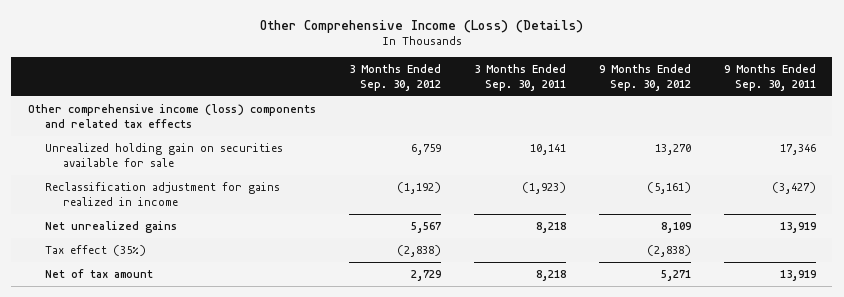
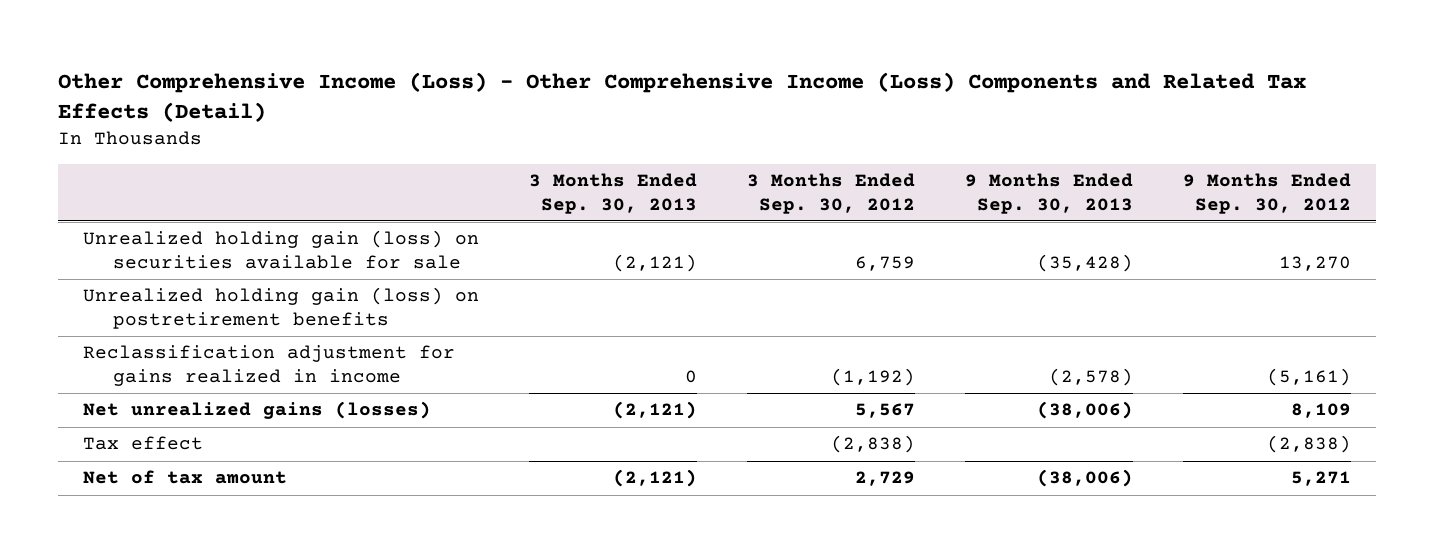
[259,19,583,33] Other Comprehensive Income (Loss) (Details) -> [58,72,1307,123] Other Comprehensive Income (Loss) - Other Comprehensive Income (Loss) Components and Related Tax Effects (Detail)
[473,64,566,91] 3 Months Ended Sep. 30, 2011 -> none
[723,64,816,91] 9 Months Ended Sep. 30, 2011 -> none
none -> [529,173,698,214] 3 Months Ended Sep. 30, 2013
none -> [965,173,1134,214] 9 Months Ended Sep. 30, 2013
[27,103,316,128] Other comprehensive income (loss) components and related tax effects -> none
[45,142,284,167] Unrealized holding gain on securities available for sale -> [83,230,480,269] Unrealized holding gain (loss) on securities available for sale
none -> [83,287,480,329] Unrealized holding gain (loss) on postretirement benefits
[45,220,178,233] Net unrealized gains -> [83,401,432,420] Net unrealized gains (losses)
[45,244,147,256] Tax effect (35%) -> [83,436,204,451] Tax effect

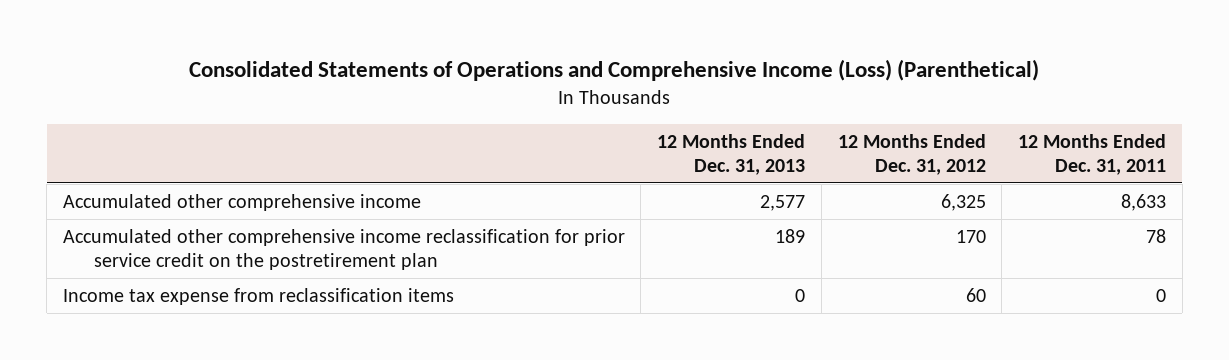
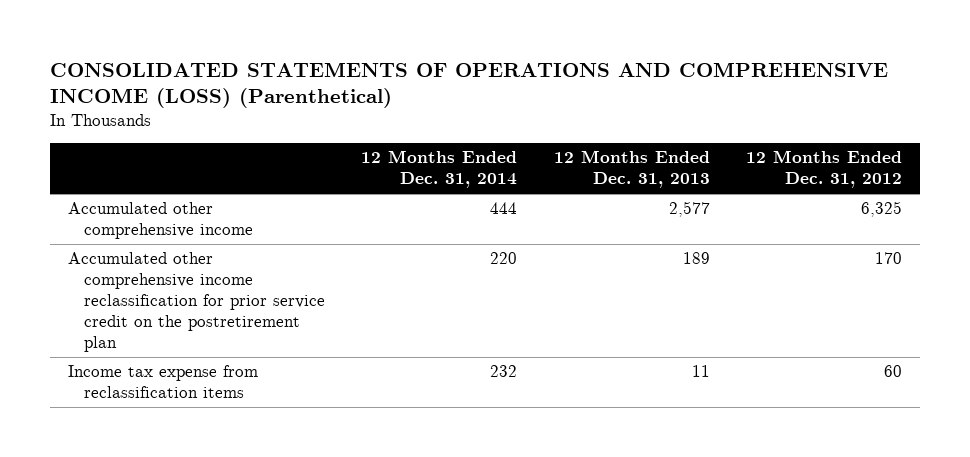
[189,59,1040,82] Consolidated Statements of Operations and Comprehensive Income (Loss) (Parenthetical) -> [50,61,889,109] CONSOLIDATED STATEMENTS OF OPERATIONS AND COMPREHENSIVE INCOME (LOSS) (Parenthetical)
[1018,134,1167,175] 12 Months Ended Dec. 31, 2011 -> none
none -> [361,150,518,189] 12 Months Ended Dec. 31, 2014
[795,289,806,303] 0 -> [691,365,710,378] 11

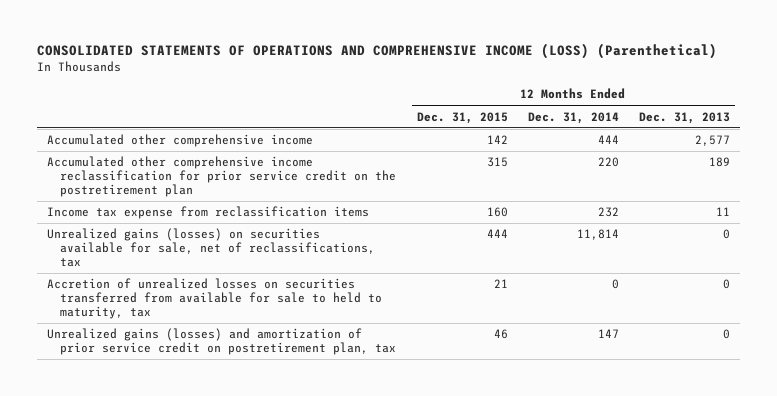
[746,150,903,189] 12 Months Ended Dec. 31, 2012 -> none
none -> [416,111,508,124] Dec. 31, 2015
none -> [47,228,376,267] Unrealized gains (losses) on securities available for sale, net of reclassifications, tax
none -> [47,278,383,319] Accretion of unrealized losses on securities transferred from available for sale to held to maturity, tax
none -> [47,328,397,355] Unrealized gains (losses) and amortization of prior service credit on postretirement plan, tax

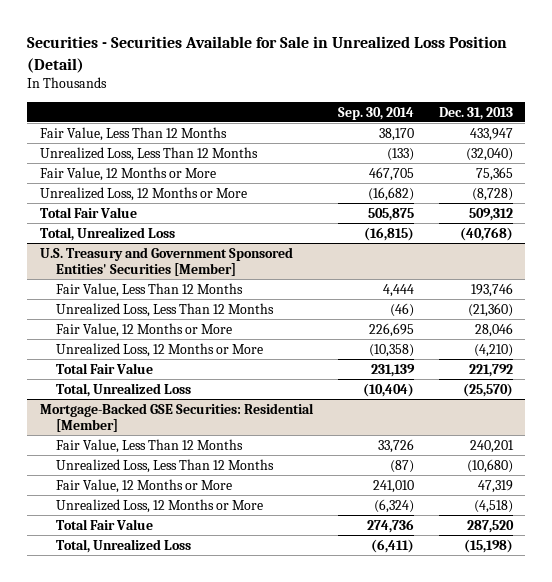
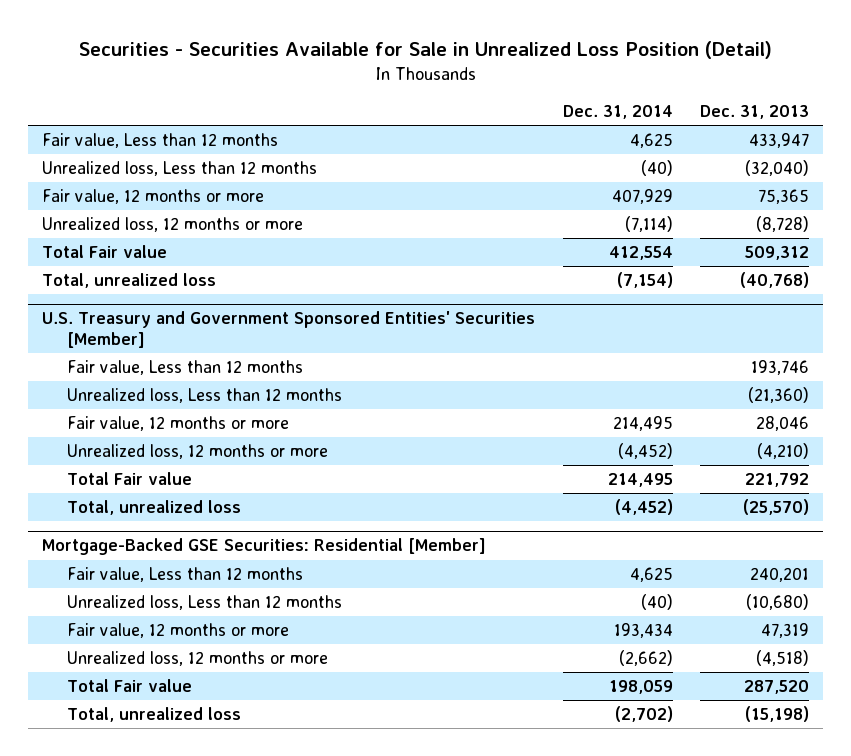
[337,106,414,120] Sep. 30, 2014 -> none
none -> [562,105,673,120] Dec. 31, 2014
[39,126,227,141] Fair Value, Less Than 12 Months -> [42,133,279,149] Fair value, Less than 12 months
[39,146,258,161] Unrealized Loss, Less Than 12 Months -> [42,161,318,177] Unrealized loss, Less than 12 months
[39,166,216,181] Fair Value, 12 Months or More -> [42,189,265,205] Fair value, 12 months or more
[39,186,247,201] Unrealized Loss, 12 Months or More -> [42,217,304,233] Unrealized loss, 12 months or more
[39,206,137,218] Total Fair Value -> [42,245,168,259] Total Fair value
[39,226,175,241] Total, Unrealized Loss -> [42,273,217,289] Total, unrealized loss
[55,282,243,297] Fair Value, Less Than 12 Months -> [66,360,303,376] Fair value, Less than 12 months
[55,302,274,317] Unrealized Loss, Less Than 12 Months -> [66,388,342,404] Unrealized loss, Less than 12 months
[55,322,232,337] Fair Value, 12 Months or More -> [66,416,289,432] Fair value, 12 months or more
[55,342,263,357] Unrealized Loss, 12 Months or More -> [66,444,328,460] Unrealized loss, 12 months or more
[55,362,153,374] Total Fair Value -> [66,472,192,486] Total Fair value
[55,382,191,397] Total, Unrealized Loss -> [66,500,241,516] Total, unrealized loss
[55,438,243,453] Fair Value, Less Than 12 Months -> [66,567,303,583] Fair value, Less than 12 months
[55,458,274,473] Unrealized Loss, Less Than 12 Months -> [66,595,342,611] Unrealized loss, Less than 12 months
[55,478,232,493] Fair Value, 12 Months or More -> [66,623,289,639] Fair value, 12 months or more
[55,498,263,513] Unrealized Loss, 12 Months or More -> [66,651,328,667] Unrealized loss, 12 months or more
[55,518,153,530] Total Fair Value -> [66,679,192,693] Total Fair value
[55,538,191,553] Total, Unrealized Loss -> [66,707,241,723] Total, unrealized loss

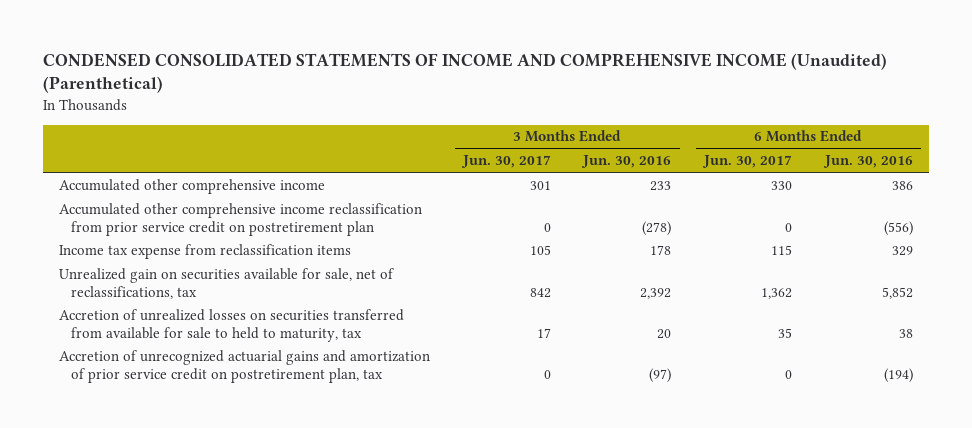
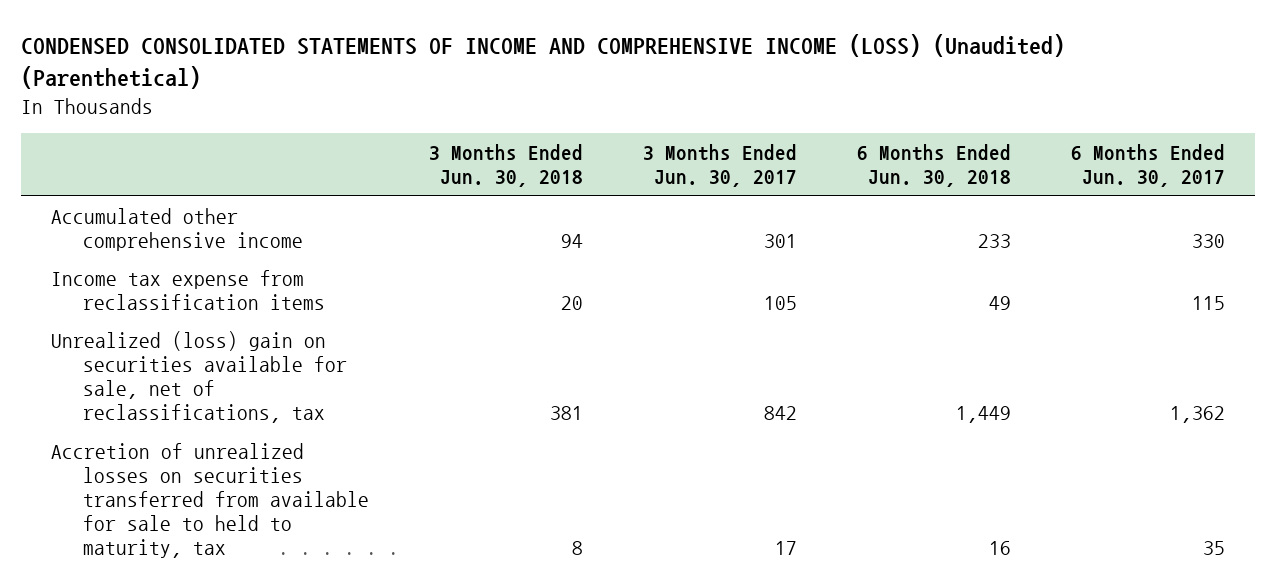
[42,53,887,94] CONDENSED CONSOLIDATED STATEMENTS OF INCOME AND COMPREHENSIVE INCOME (Unaudited) (Parenthetical) -> [20,33,1065,89] CONDENSED CONSOLIDATED STATEMENTS OF INCOME AND COMPREHENSIVE INCOME (LOSS) (Unaudited) (Parenthetical)
[581,155,672,169] Jun. 30, 2016 -> none
[822,155,913,169] Jun. 30, 2016 -> none
none -> [429,143,584,188] 3 Months Ended Jun. 30, 2018
none -> [856,143,1011,188] 6 Months Ended Jun. 30, 2018
[59,202,423,236] Accumulated other comprehensive income reclassification from prior service credit on postretirement plan -> none
[59,267,395,299] Unrealized gain on securities available for sale, net of reclassifications, tax -> [50,330,348,424] Unrealized (loss) gain on securities available for sale, net of reclassifications, tax
[59,349,431,383] Accretion of unrecognized actuarial gains and amortization of prior service credit on postretirement plan, tax -> none

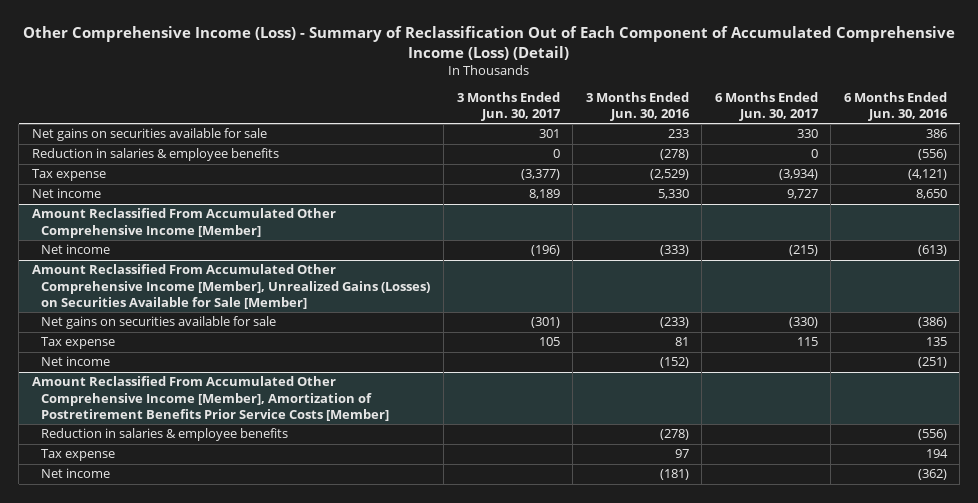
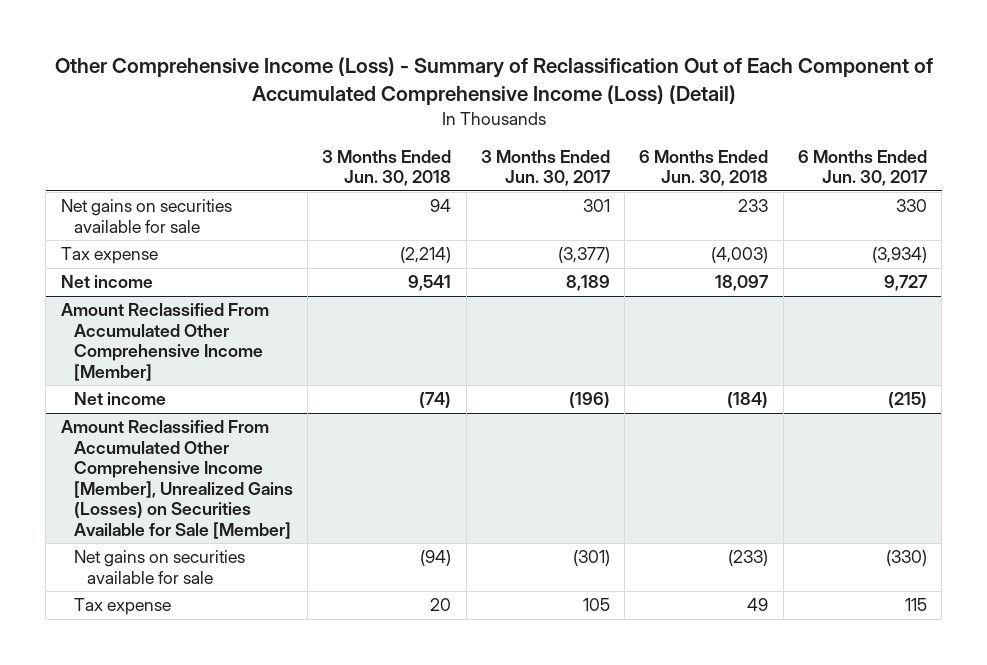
[585,91,690,121] 3 Months Ended Jun. 30, 2016 -> none
[843,91,948,121] 6 Months Ended Jun. 30, 2016 -> none
none -> [322,149,452,187] 3 Months Ended Jun. 30, 2018
none -> [639,149,769,187] 6 Months Ended Jun. 30, 2018
[31,148,279,162] Reduction in salaries & employee benefits -> none
[41,356,111,367] Net income -> none
[31,376,390,421] Amount Reclassified From Accumulated Other Comprehensive Income [Member], Amortization of Postretirement Benefits Prior Service Costs [Member] -> none
[41,428,289,442] Reduction in salaries & employee benefits -> none
[41,449,116,462] Tax expense -> none
[41,468,111,479] Net income -> none

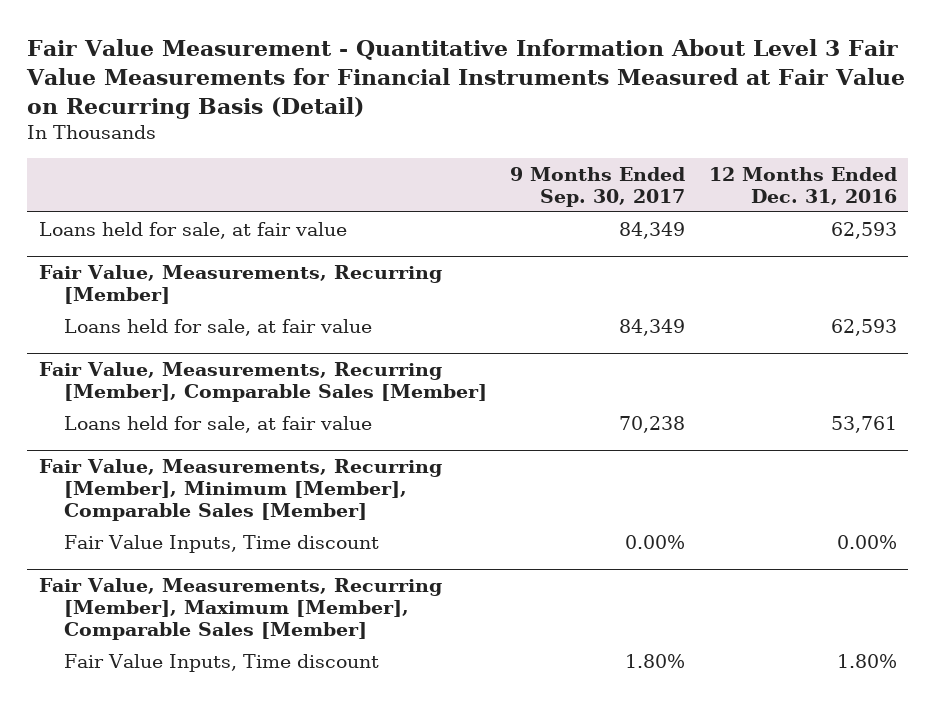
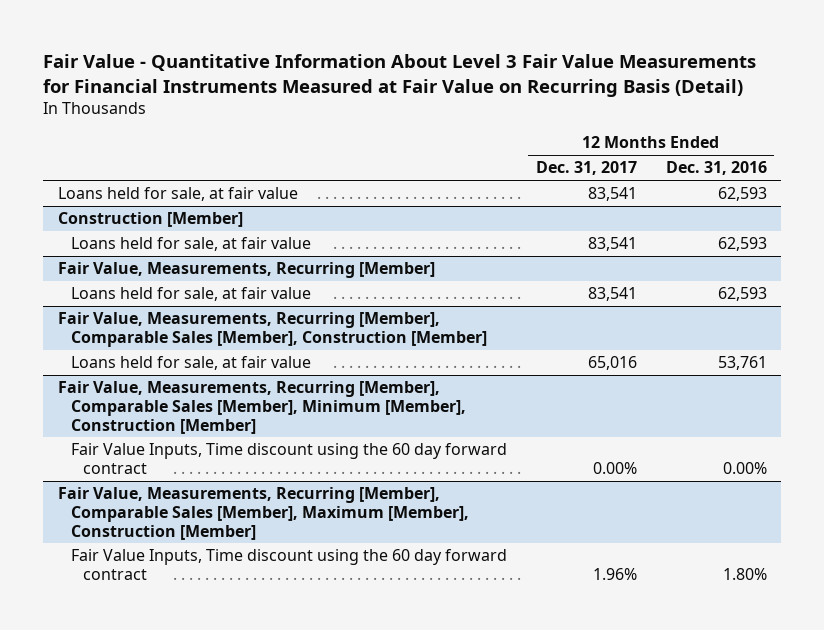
[25,38,905,120] Fair Value Measurement - Quantitative Information About Level 3 Fair Value Measurements for Financial Instruments Measured at Fair Value on Recurring Basis (Detail) -> [43,53,757,97] Fair Value - Quantitative Information About Level 3 Fair Value Measurements for Financial Instruments Measured at Fair Value on Recurring Basis (Detail)
[510,166,686,207] 9 Months Ended Sep. 30, 2017 -> none
none -> [535,161,637,176] Dec. 31, 2017
none -> [57,212,243,228] Construction [Member]
none -> [70,237,311,252] Loans held for sale, at fair value
[38,361,487,402] Fair Value, Measurements, Recurring [Member], Comparable Sales [Member] -> [57,312,487,347] Fair Value, Measurements, Recurring [Member], Comparable Sales [Member], Construction [Member]
[38,458,442,521] Fair Value, Measurements, Recurring [Member], Minimum [Member], Comparable Sales [Member] -> [57,381,466,434] Fair Value, Measurements, Recurring [Member], Comparable Sales [Member], Minimum [Member], Construction [Member]
[63,534,379,553] Fair Value Inputs, Time discount -> [70,443,507,474] Fair Value Inputs, Time discount using the 60 day forward contract
[38,577,442,640] Fair Value, Measurements, Recurring [Member], Maximum [Member], Comparable Sales [Member] -> [57,487,469,540] Fair Value, Measurements, Recurring [Member], Comparable Sales [Member], Maximum [Member], Construction [Member]
[63,653,379,672] Fair Value Inputs, Time discount -> [70,549,507,580] Fair Value Inputs, Time discount using the 60 day forward contract

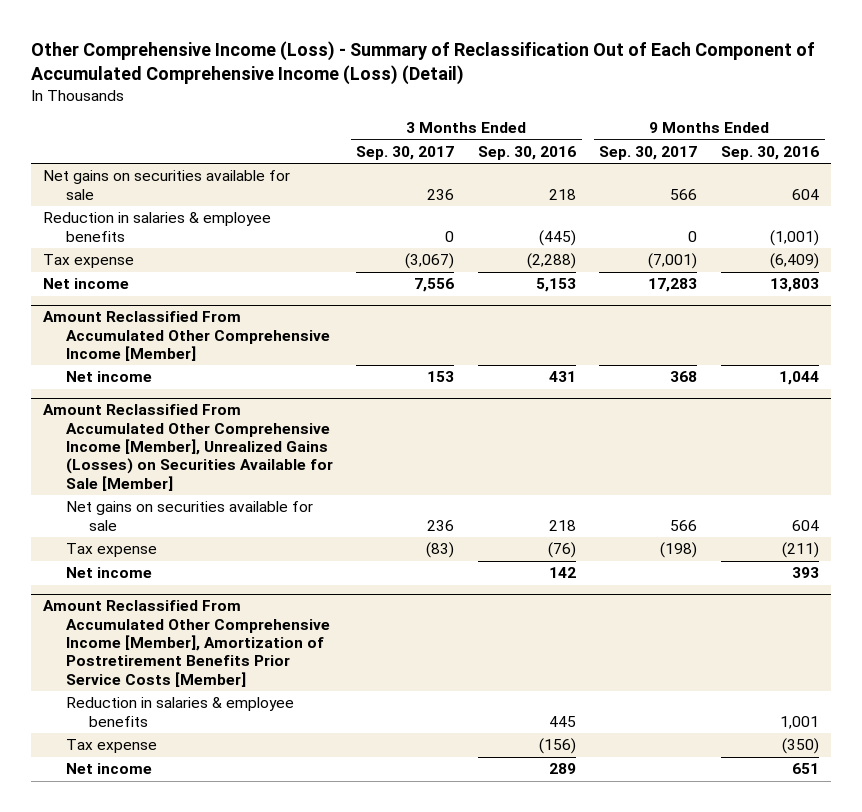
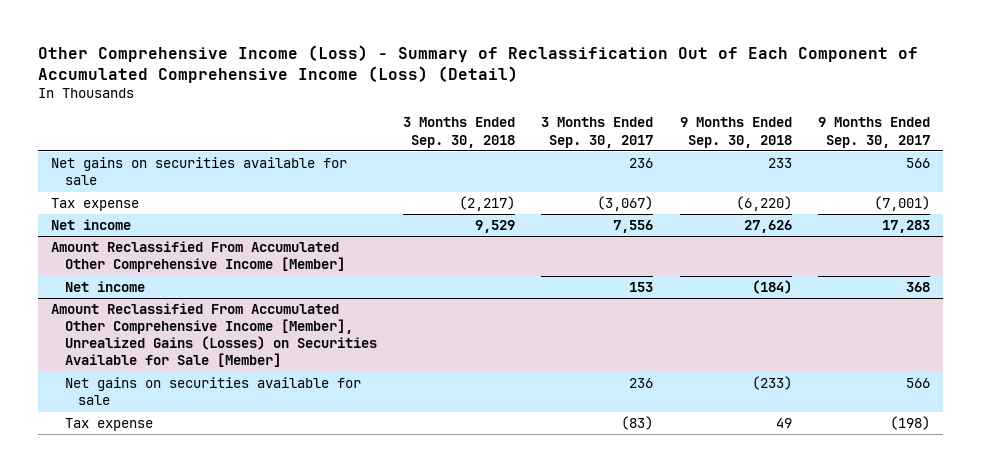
[477,146,576,161] Sep. 30, 2016 -> none
[720,146,819,161] Sep. 30, 2016 -> none
none -> [403,117,516,148] 3 Months Ended Sep. 30, 2018
none -> [679,117,792,148] 9 Months Ended Sep. 30, 2018
[43,212,272,242] Reduction in salaries & employee benefits -> none
[65,567,152,579] Net income -> none
[43,600,330,687] Amount Reclassified From Accumulated Other Comprehensive Income [Member], Amortization of Postretirement Benefits Prior Service Costs [Member] -> none
[65,697,294,727] Reduction in salaries & employee benefits -> none
[65,739,157,754] Tax expense -> none
[65,763,152,775] Net income -> none

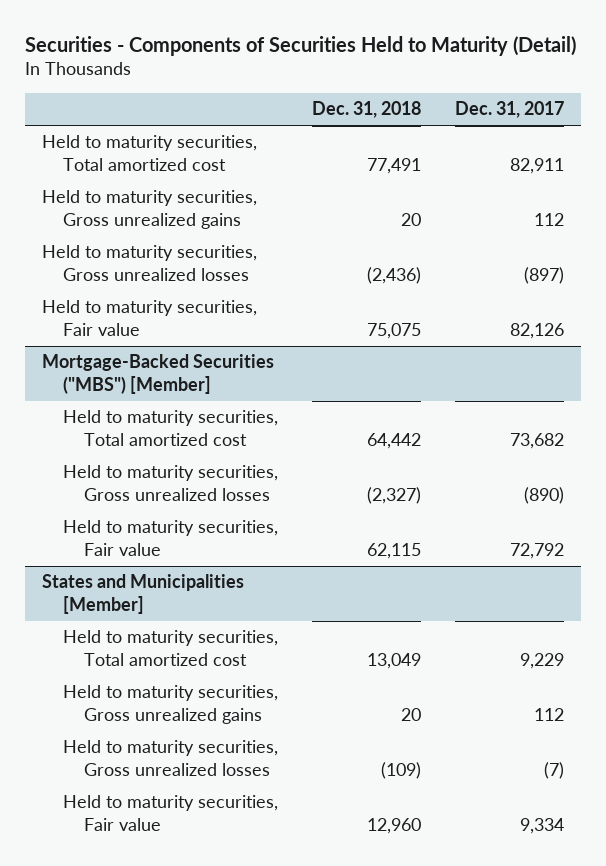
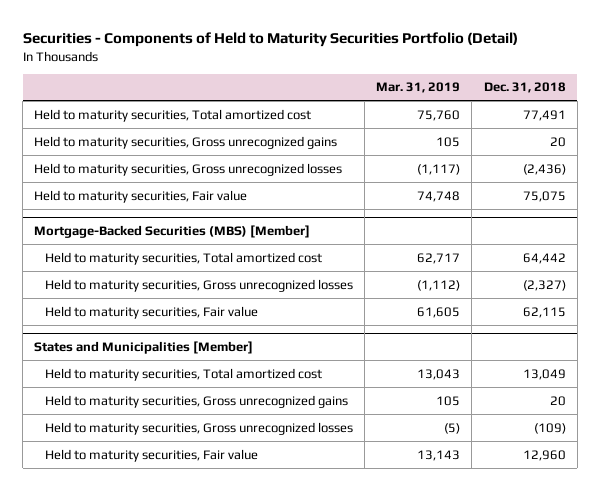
[25,36,577,57] Securities - Components of Securities Held to Maturity (Detail) -> [22,31,518,47] Securities - Components of Held to Maturity Securities Portfolio (Detail)
[455,101,565,119] Dec. 31, 2017 -> none
none -> [376,82,461,94] Mar. 31, 2019
[42,190,258,229] Held to maturity securities, Gross unrealized gains -> [34,135,338,149] Held to maturity securities, Gross unrecognized gains
[42,245,258,281] Held to maturity securities, Gross unrealized losses -> [34,162,343,176] Held to maturity securities, Gross unrecognized losses
[42,354,275,394] Mortgage-Backed Securities ("MBS") [Member] -> [34,224,311,238] Mortgage-Backed Securities (MBS) [Member]
[63,465,279,501] Held to maturity securities, Gross unrealized losses -> [45,278,354,292] Held to maturity securities, Gross unrecognized losses
[63,685,279,724] Held to maturity securities, Gross unrealized gains -> [45,394,349,408] Held to maturity securities, Gross unrecognized gains
[63,740,279,776] Held to maturity securities, Gross unrealized losses -> [45,421,354,435] Held to maturity securities, Gross unrecognized losses

